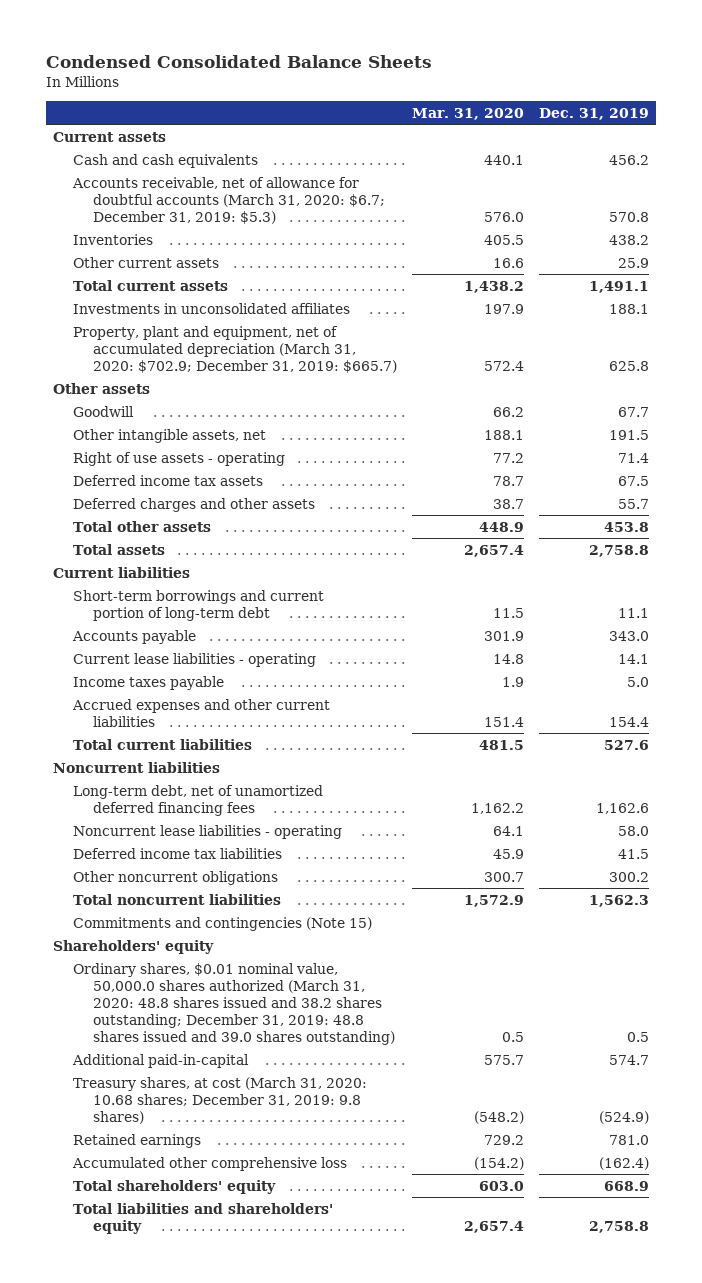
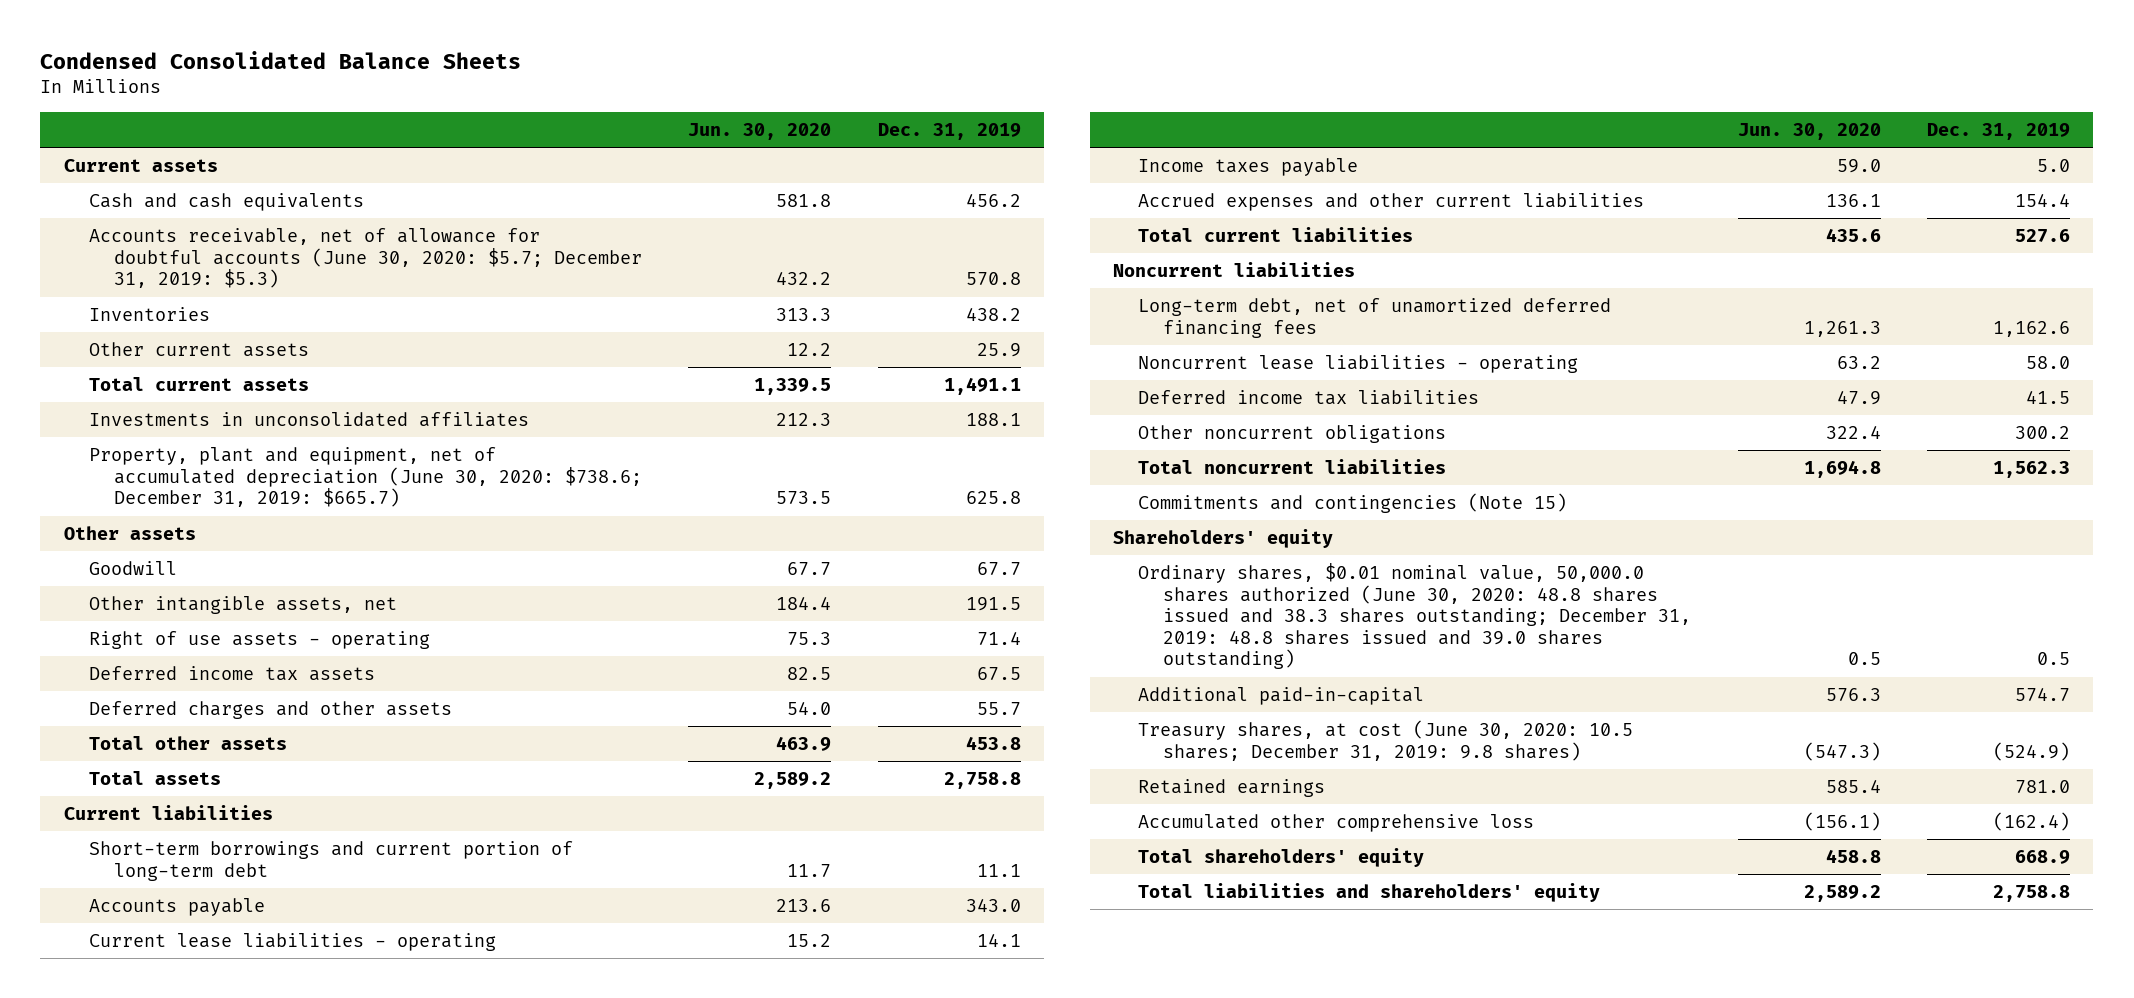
[412,108,525,121] Mar. 31, 2020 -> none
none -> [688,122,832,140] Jun. 30, 2020
[72,176,386,224] Accounts receivable, net of allowance for doubtful accounts (March 31, 2020: $6.7; December 31, 2019: $5.3) -> [88,228,642,289] Accounts receivable, net of allowance for doubtful accounts (June 30, 2020: $5.7; December 31, 2019: $5.3)
[73,325,398,373] Property, plant and equipment, net of accumulated depreciation (March 31, 2020: $702.9; December 31, 2019: $665.7) -> [88,447,642,508] Property, plant and equipment, net of accumulated depreciation (June 30, 2020: $738.6; December 31, 2019: $665.7)
[73,962,396,1046] Ordinary shares, $0.01 nominal value, 50,000.0 shares authorized (March 31, 2020: 48.8 shares issued and 38.2 shares outstanding; December 31, 2019: 48.8 shares issued and 39.0 shares outstanding) -> [1137,563,1692,670] Ordinary shares, $0.01 nominal value, 50,000.0 shares authorized (June 30, 2020: 48.8 shares issued and 38.3 shares outstanding; December 31, 2019: 48.8 shares issued and 39.0 shares outstanding)
[73,1076,368,1124] Treasury shares, at cost (March 31, 2020: 10.68 shares; December 31, 2019: 9.8 shares) -> [1137,720,1633,761] Treasury shares, at cost (June 30, 2020: 10.5 shares; December 31, 2019: 9.8 shares)

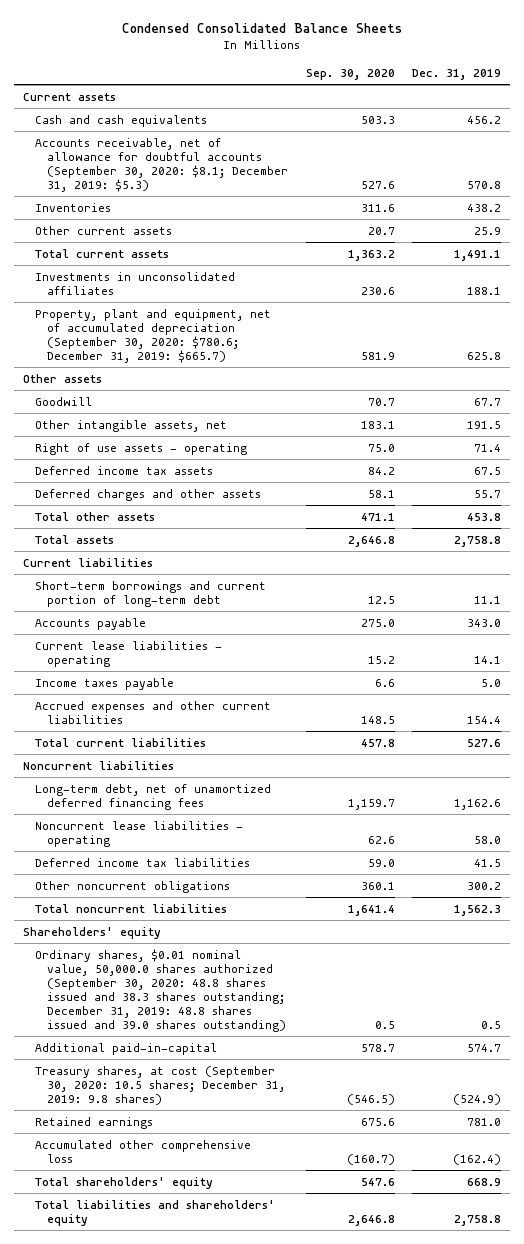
[688,122,832,140] Jun. 30, 2020 -> none
none -> [305,68,395,80] Sep. 30, 2020
[88,228,642,289] Accounts receivable, net of allowance for doubtful accounts (June 30, 2020: $5.7; December 31, 2019: $5.3) -> [35,137,289,192] Accounts receivable, net of allowance for doubtful accounts (September 30, 2020: $8.1; December 31, 2019: $5.3)
[88,447,642,508] Property, plant and equipment, net of accumulated depreciation (June 30, 2020: $738.6; December 31, 2019: $665.7) -> [35,308,272,363] Property, plant and equipment, net of accumulated depreciation (September 30, 2020: $780.6; December 31, 2019: $665.7)
[1137,493,1567,514] Commitments and contingencies (Note 15) -> none
[1137,563,1692,670] Ordinary shares, $0.01 nominal value, 50,000.0 shares authorized (June 30, 2020: 48.8 shares issued and 38.3 shares outstanding; December 31, 2019: 48.8 shares issued and 39.0 shares outstanding) -> [35,948,287,1032] Ordinary shares, $0.01 nominal value, 50,000.0 shares authorized (September 30, 2020: 48.8 shares issued and 38.3 shares outstanding; December 31, 2019: 48.8 shares issued and 39.0 shares outstanding)
[1137,720,1633,761] Treasury shares, at cost (June 30, 2020: 10.5 shares; December 31, 2019: 9.8 shares) -> [35,1065,286,1105] Treasury shares, at cost (September 30, 2020: 10.5 shares; December 31, 2019: 9.8 shares)

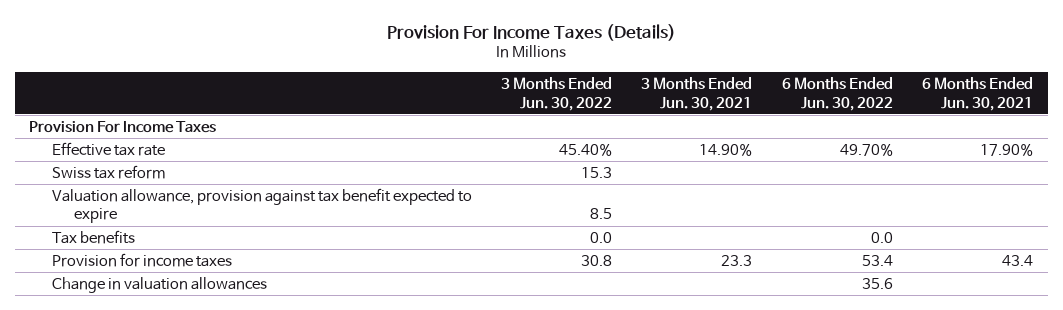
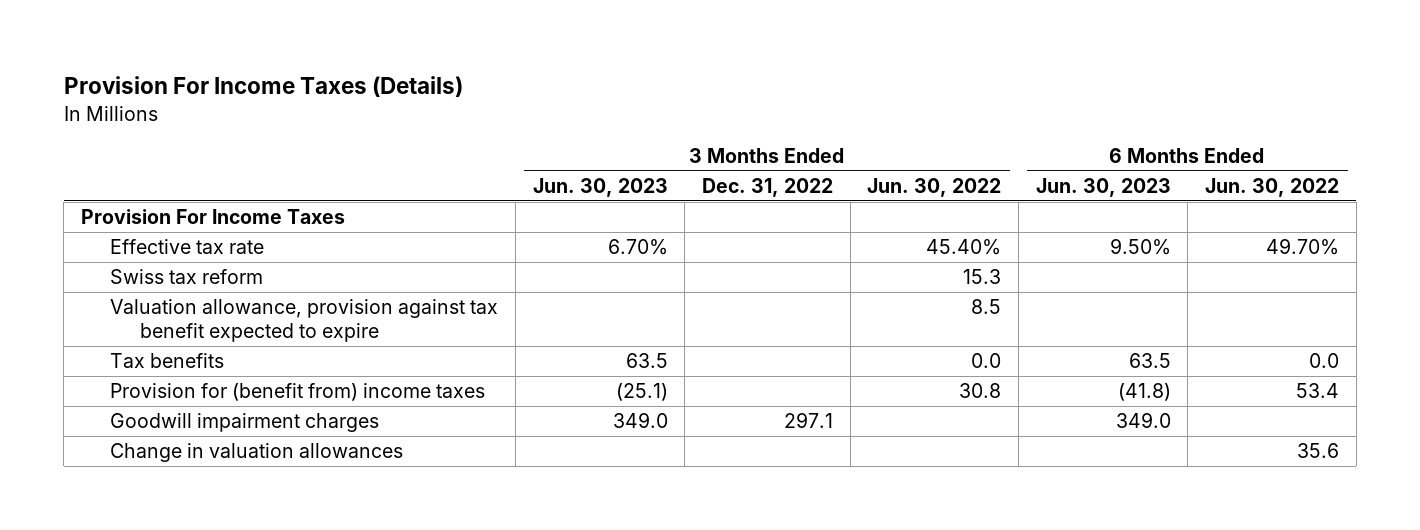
[641,77,753,111] 3 Months Ended Jun. 30, 2021 -> none
[922,77,1034,111] 6 Months Ended Jun. 30, 2021 -> none
none -> [532,177,668,197] Jun. 30, 2023
none -> [701,177,833,197] Dec. 31, 2022
none -> [1035,177,1171,197] Jun. 30, 2023
[51,252,232,267] Provision for income taxes -> [110,383,486,402] Provision for (benefit from) income taxes
none -> [110,413,380,433] Goodwill impairment charges

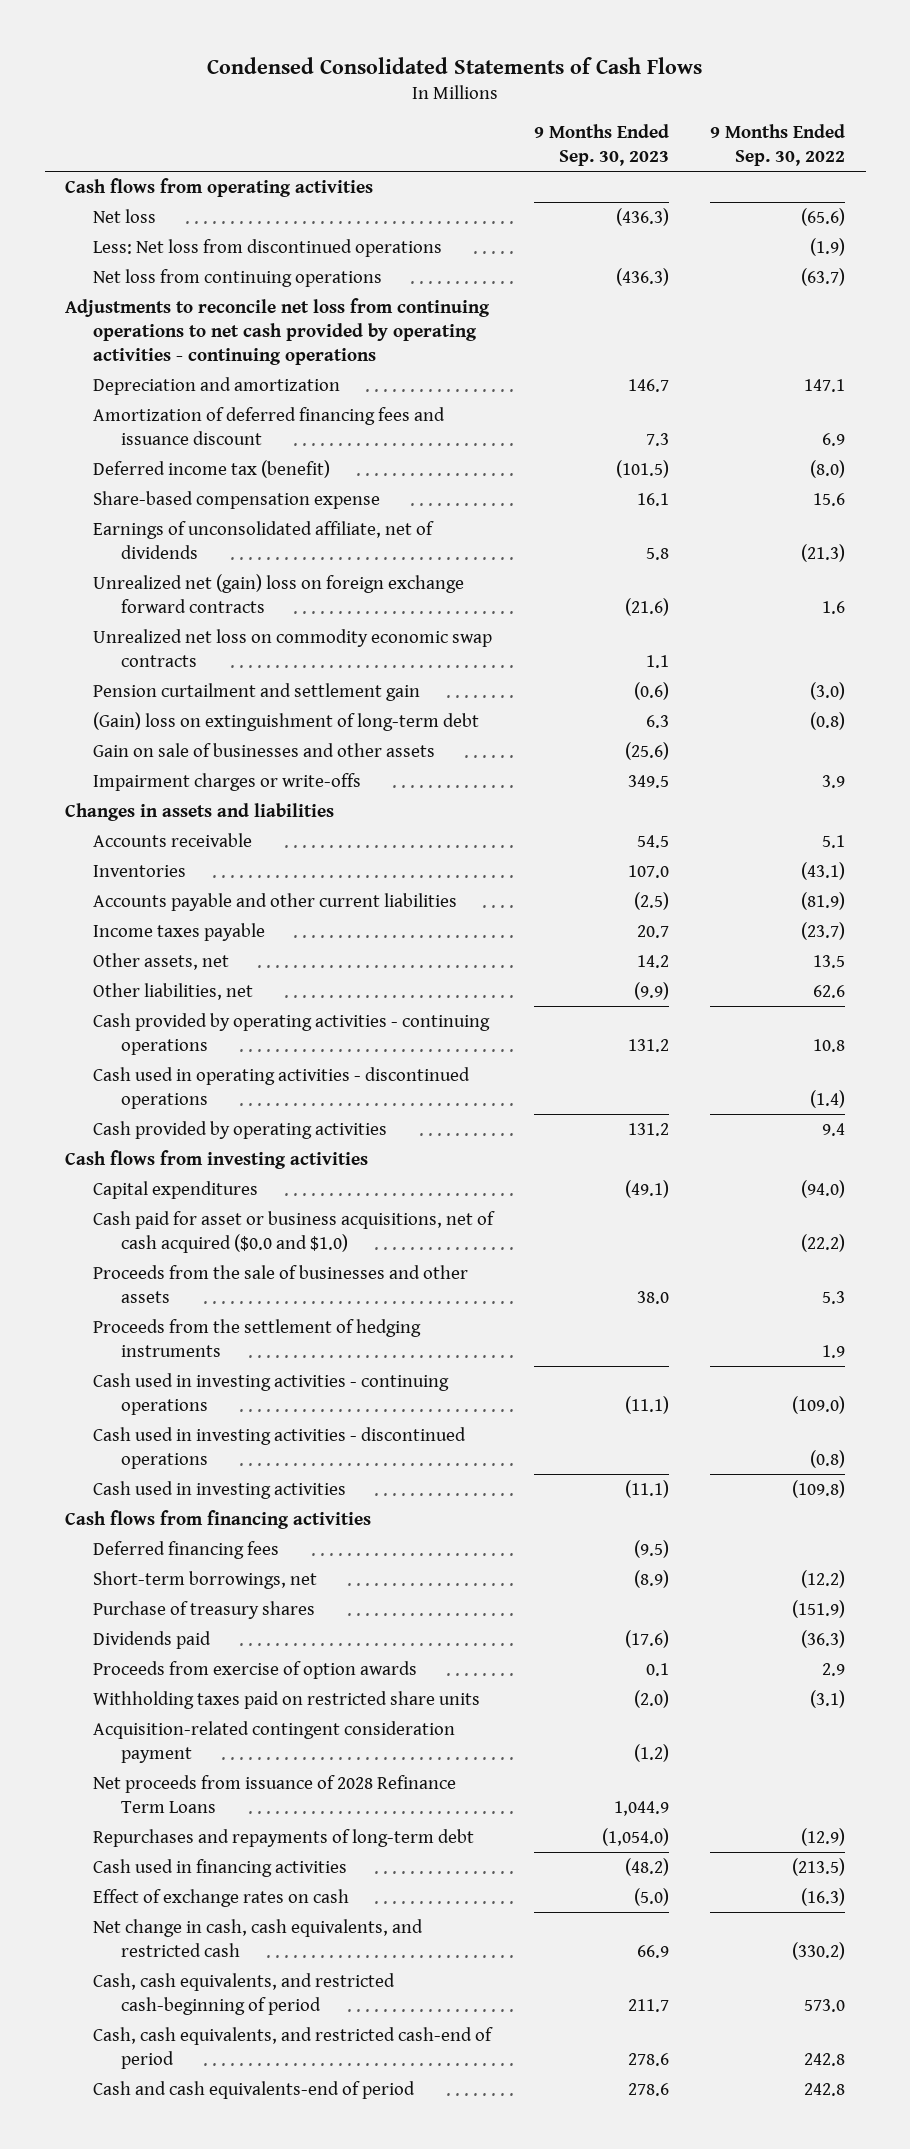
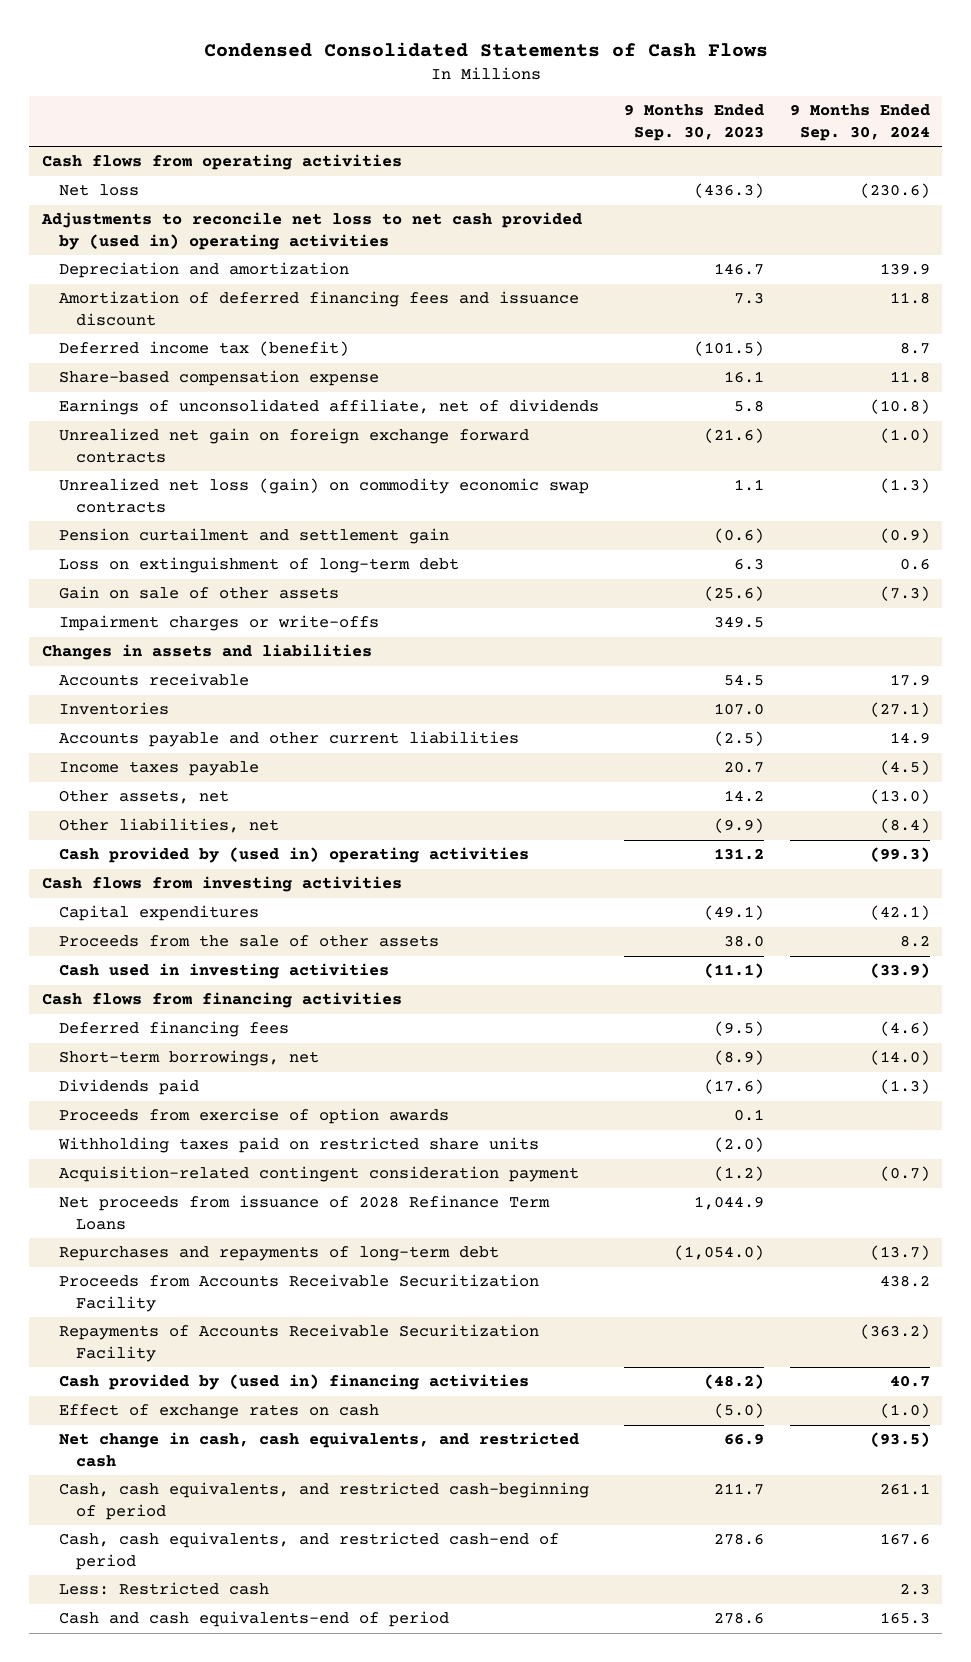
[710,124,846,166] 9 Months Ended Sep. 30, 2022 -> none
none -> [789,104,930,141] 9 Months Ended Sep. 30, 2024
[93,238,443,257] Less: Net loss from discontinued operations -> none
[93,268,383,287] Net loss from continuing operations -> none
[65,297,491,365] Adjustments to reconcile net loss from continuing operations to net cash provided by operating activities - continuing operations -> [40,212,582,250] Adjustments to reconcile net loss to net cash provided by (used in) operating activities
[93,573,465,613] Unrealized net (gain) loss on foreign exchange forward contracts -> [58,428,529,463] Unrealized net gain on foreign exchange forward contracts
[93,628,493,667] Unrealized net loss on commodity economic swap contracts -> [58,478,589,513] Unrealized net loss (gain) on commodity economic swap contracts
[93,711,480,731] (Gain) loss on extinguishment of long-term debt -> [58,557,459,574] Loss on extinguishment of long-term debt
[93,742,436,757] Gain on sale of businesses and other assets -> [58,586,339,600] Gain on sale of other assets
[93,1012,491,1055] Cash provided by operating activities - continuing operations -> none
[93,1066,471,1109] Cash used in operating activities - discontinued operations -> none
[93,1120,388,1139] Cash provided by operating activities -> [58,847,529,864] Cash provided by (used in) operating activities
[93,1210,496,1253] Cash paid for asset or business acquisitions, net of cash acquired ($0.0 and $1.0) -> none
[93,1318,422,1357] Proceeds from the settlement of hedging instruments -> none
[93,1372,450,1415] Cash used in investing activities - continuing operations -> none
[93,1426,467,1469] Cash used in investing activities - discontinued operations -> none
[93,1264,469,1303] Proceeds from the sale of businesses and other assets -> [58,935,439,948] Proceeds from the sale of other assets
[93,1600,316,1619] Purchase of treasury shares -> none
none -> [58,1274,539,1312] Proceeds from Accounts Receivable Securitization Facility
none -> [58,1324,539,1362] Repayments of Accounts Receivable Securitization Facility
[93,1858,348,1877] Cash used in financing activities -> [58,1374,529,1391] Cash provided by (used in) financing activities
none -> [58,1582,269,1596] Less: Restricted cash

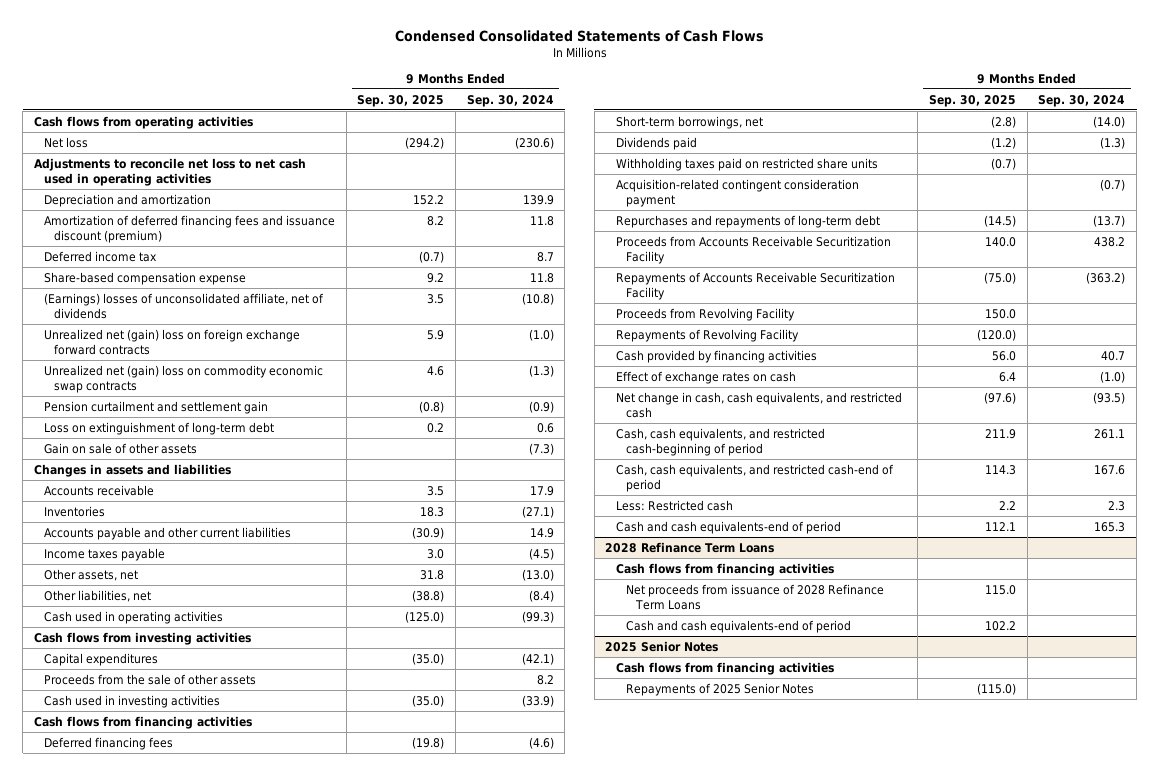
[624,104,765,141] 9 Months Ended Sep. 30, 2023 -> none
none -> [357,94,445,107] Sep. 30, 2025
[40,212,582,250] Adjustments to reconcile net loss to net cash provided by (used in) operating activities -> [33,157,306,186] Adjustments to reconcile net loss to net cash used in operating activities
[58,291,579,326] Amortization of deferred financing fees and issuance discount -> [43,214,335,243] Amortization of deferred financing fees and issuance discount (premium)
[58,341,349,357] Deferred income tax (benefit) -> [43,250,157,262] Deferred income tax
[58,399,599,416] Earnings of unconsolidated affiliate, net of dividends -> [43,292,324,319] (Earnings) losses of unconsolidated affiliate, net of dividends
[58,428,529,463] Unrealized net gain on foreign exchange forward contracts -> [43,328,300,355] Unrealized net (gain) loss on foreign exchange forward contracts
[58,478,589,513] Unrealized net loss (gain) on commodity economic swap contracts -> [43,364,323,393] Unrealized net (gain) loss on commodity economic swap contracts
[58,615,379,632] Impairment charges or write-offs -> none
[58,847,529,864] Cash provided by (used in) operating activities -> [43,610,223,624] Cash used in operating activities
[58,1108,449,1125] Proceeds from exercise of option awards -> none
[58,1195,550,1230] Net proceeds from issuance of 2028 Refinance Term Loans -> none
none -> [615,307,795,321] Proceeds from Revolving Facility
none -> [615,328,799,342] Repayments of Revolving Facility
[58,1374,529,1391] Cash provided by (used in) financing activities -> [615,349,817,363] Cash provided by financing activities
none -> [605,541,775,553] 2028 Refinance Term Loans
none -> [615,562,834,576] Cash flows from financing activities
none -> [625,583,884,610] Net proceeds from issuance of 2028 Refinance Term Loans
none -> [625,619,851,633] Cash and cash equivalents-end of period
none -> [605,640,719,652] 2025 Senior Notes
none -> [615,661,834,675] Cash flows from financing activities
none -> [625,682,814,696] Repayments of 2025 Senior Notes

